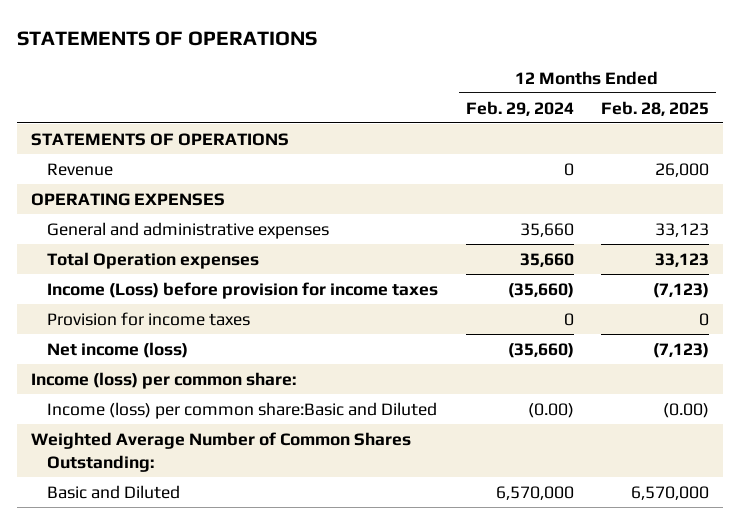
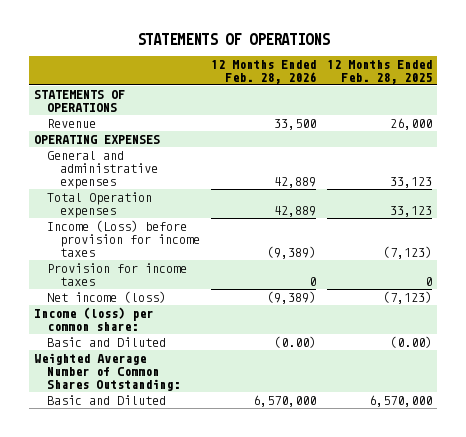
[465,100,574,116] Feb. 29, 2024 -> none
none -> [210,59,316,84] 12 Months Ended Feb. 28, 2026
[47,401,438,419] Income (loss) per common share:Basic and Diluted -> none
none -> [47,336,167,347] Basic and Diluted

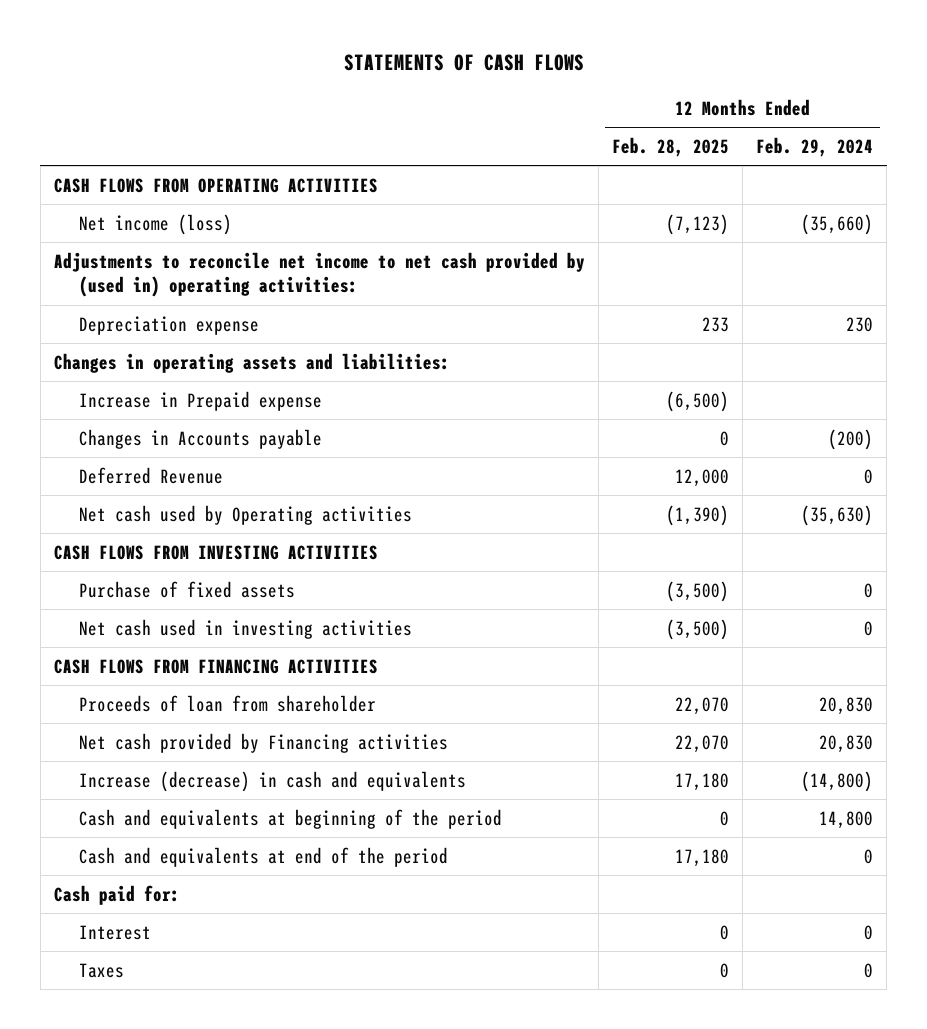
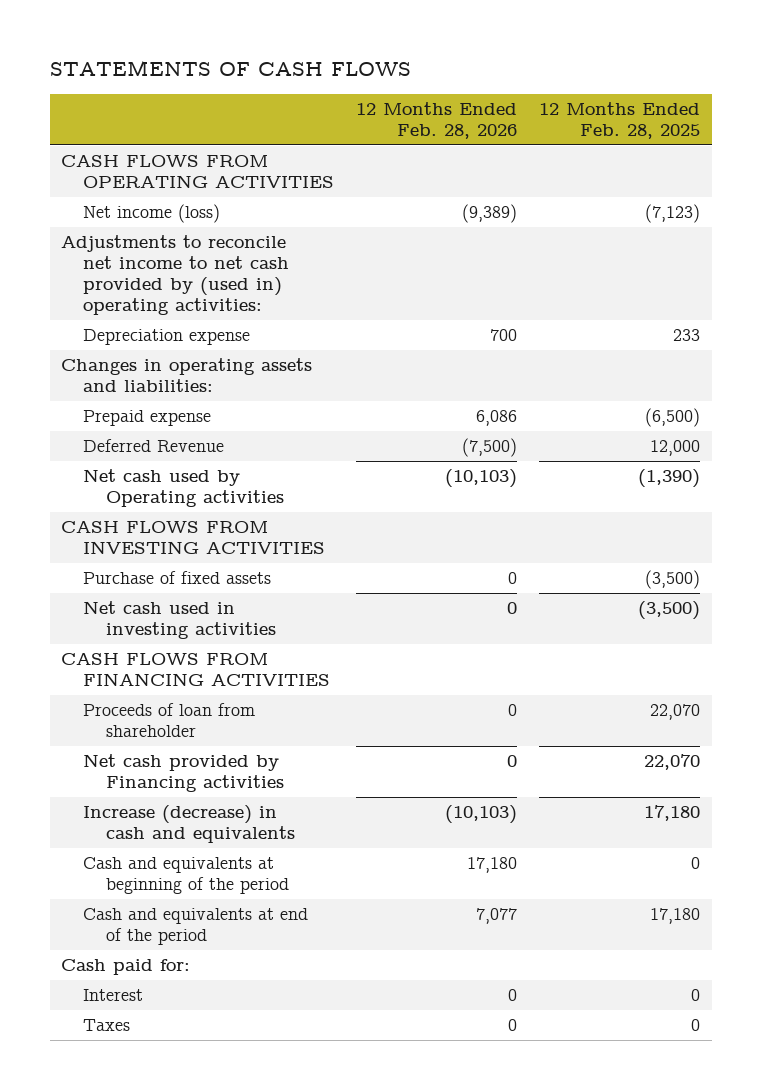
[756,136,874,157] Feb. 29, 2024 -> none
none -> [356,101,518,139] 12 Months Ended Feb. 28, 2026
[79,428,323,449] Changes in Accounts payable -> none
[79,390,323,411] Increase in Prepaid expense -> [83,409,212,426] Prepaid expense

